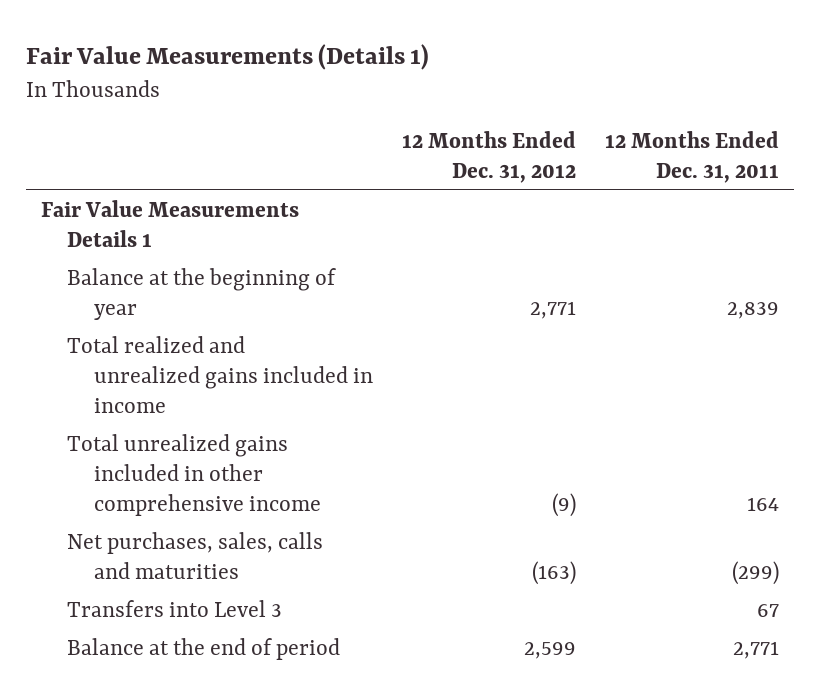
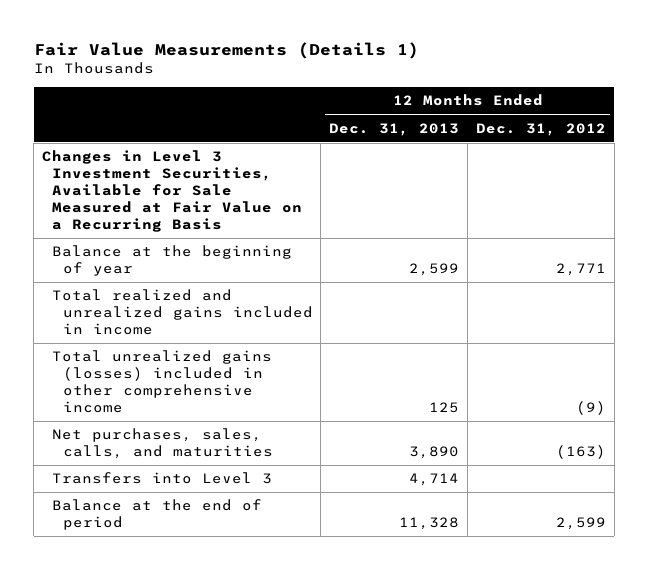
[605,130,780,183] 12 Months Ended Dec. 31, 2011 -> none
none -> [329,122,460,136] Dec. 31, 2013
[40,199,299,247] Fair Value Measurements Details 1 -> none
none -> [42,150,303,233] Changes in Level 3 Investment Securities, Available for Sale Measured at Fair Value on a Recurring Basis
[67,433,321,516] Total unrealized gains included in other comprehensive income -> [52,350,273,414] Total unrealized gains (losses) included in other comprehensive income
[67,531,324,579] Net purchases, sales, calls and maturities -> [52,428,273,460] Net purchases, sales, calls, and maturities

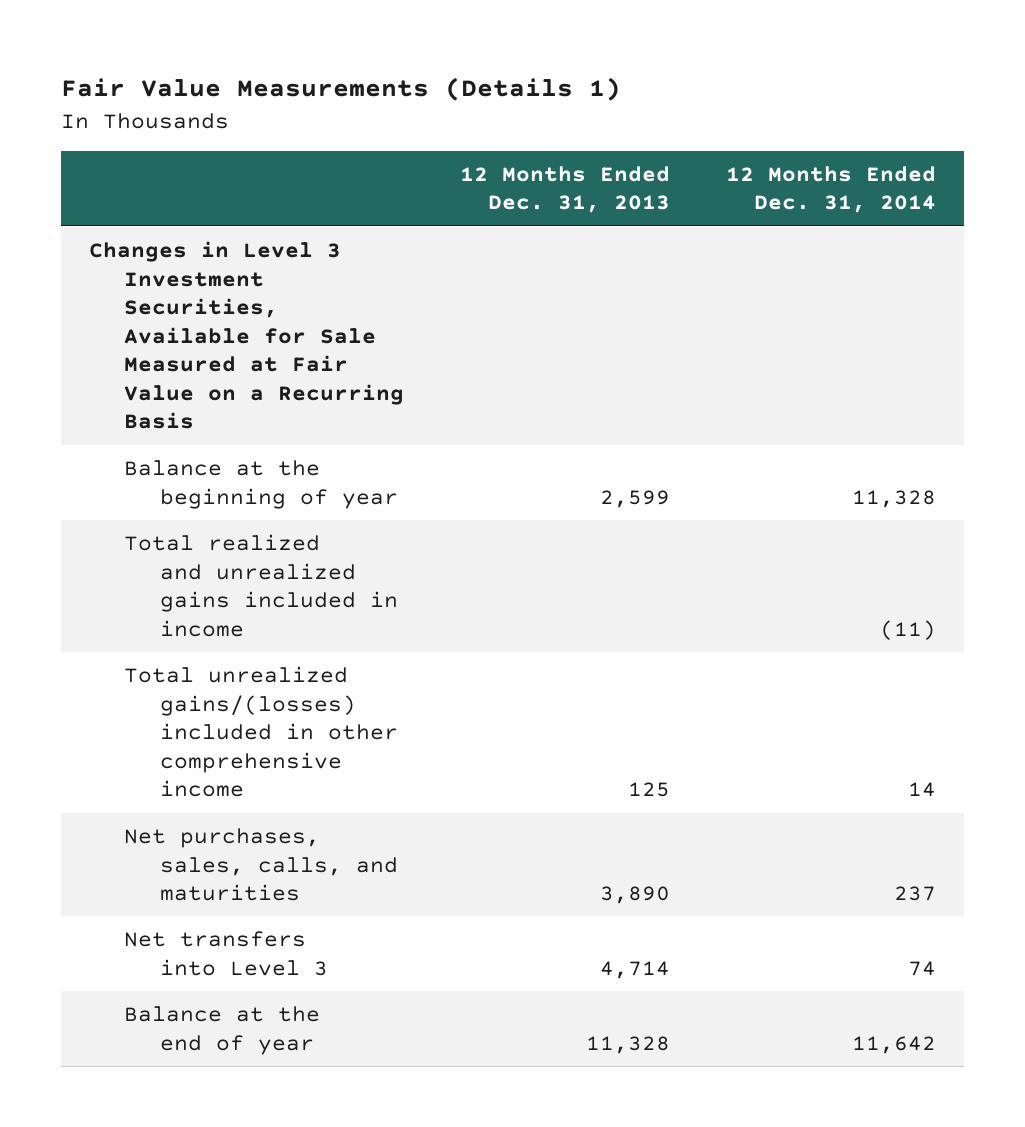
[476,122,607,136] Dec. 31, 2012 -> none
none -> [726,165,937,214] 12 Months Ended Dec. 31, 2014
[52,350,273,414] Total unrealized gains (losses) included in other comprehensive income -> [124,666,399,798] Total unrealized gains/(losses) included in other comprehensive income
[52,472,273,485] Transfers into Level 3 -> [124,931,329,976] Net transfers into Level 3
[52,499,263,531] Balance at the end of period -> [124,1006,321,1055] Balance at the end of year

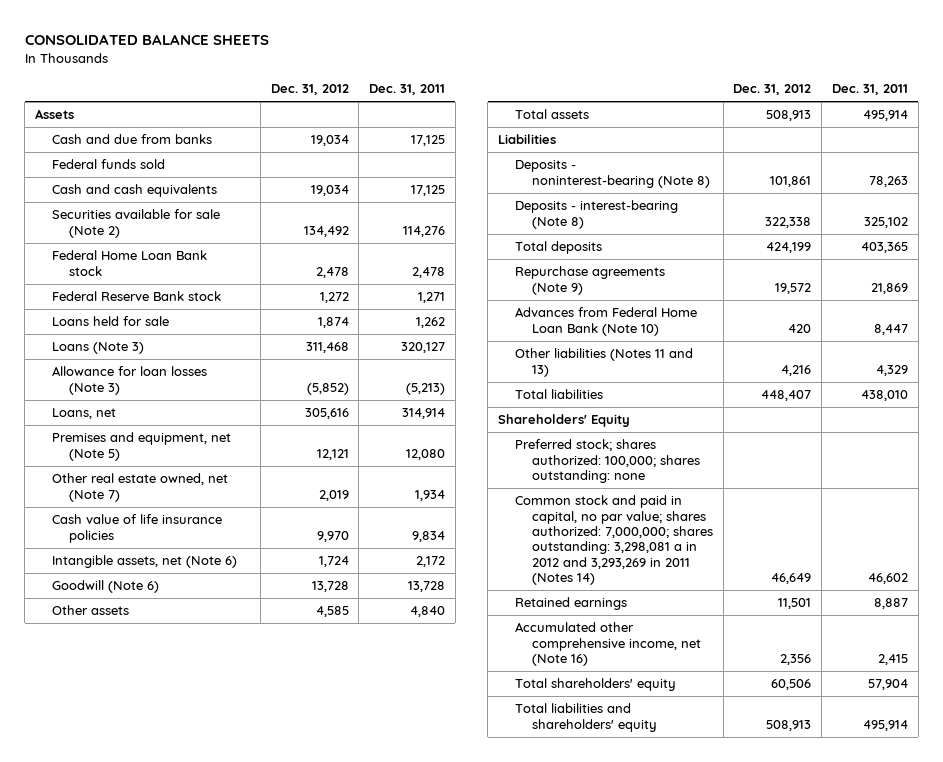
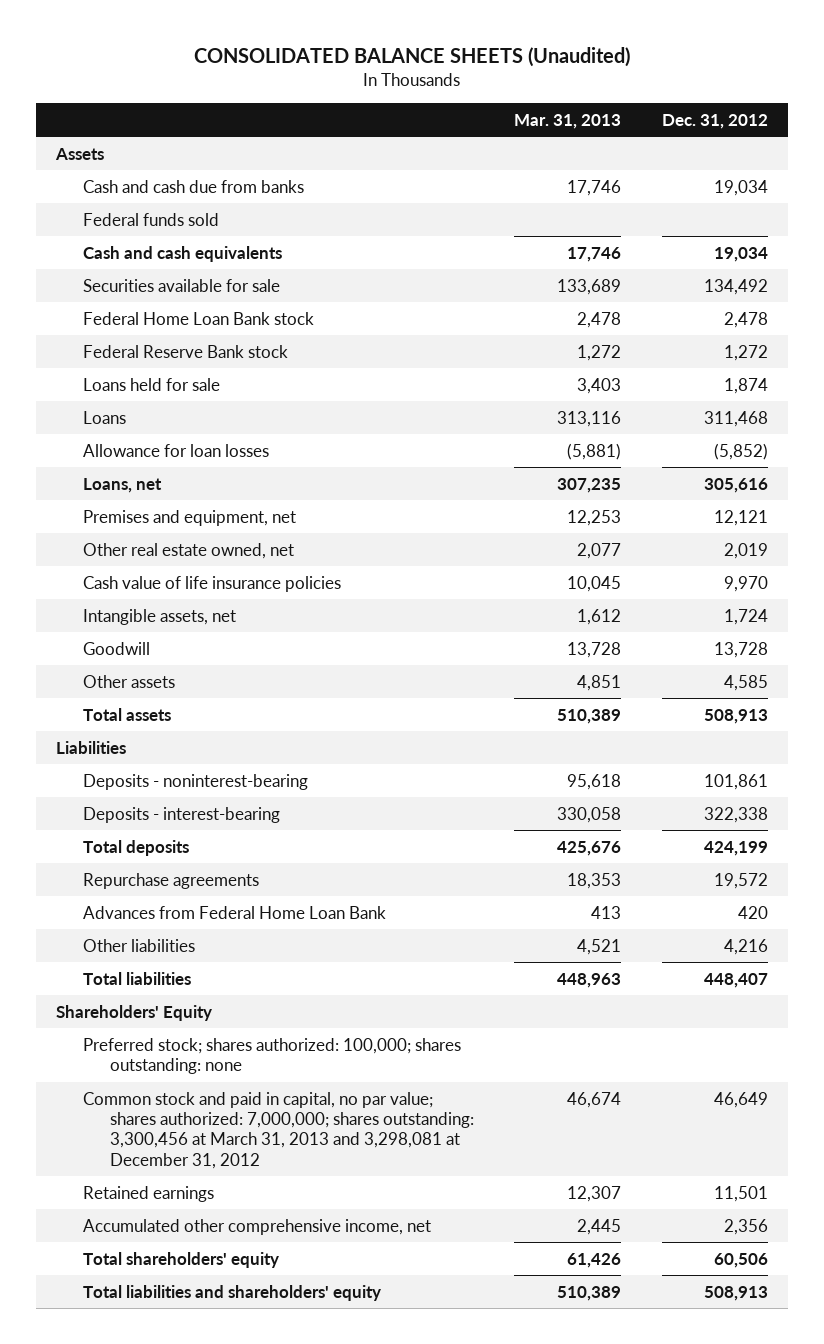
[24,34,269,46] CONSOLIDATED BALANCE SHEETS -> [194,46,631,67] CONSOLIDATED BALANCE SHEETS (Unaudited)
[369,84,446,96] Dec. 31, 2011 -> none
none -> [514,113,622,129] Mar. 31, 2013
[52,134,213,145] Cash and due from banks -> [83,179,305,193] Cash and cash due from banks
[52,209,221,238] Securities available for sale (Note 2) -> [83,278,281,292] Securities available for sale
[52,342,145,355] Loans (Note 3) -> [83,410,127,424] Loans
[52,366,208,395] Allowance for loan losses (Note 3) -> [83,443,270,457] Allowance for loan losses
[52,432,232,461] Premises and equipment, net (Note 5) -> [83,509,297,526] Premises and equipment, net
[52,473,229,502] Other real estate owned, net (Note 7) -> [83,542,295,559] Other real estate owned, net
[52,555,238,569] Intangible assets, net (Note 6) -> [83,608,237,625] Intangible assets, net
[52,580,160,594] Goodwill (Note 6) -> [83,641,151,655] Goodwill
[515,160,711,188] Deposits - noninterest-bearing (Note 8) -> [83,773,309,790] Deposits - noninterest-bearing
[515,200,679,229] Deposits - interest-bearing (Note 8) -> [83,806,281,823] Deposits - interest-bearing
[515,266,666,295] Repurchase agreements (Note 9) -> [83,872,260,889] Repurchase agreements
[515,307,698,336] Advances from Federal Home Loan Bank (Note 10) -> [83,905,387,919] Advances from Federal Home Loan Bank
[515,348,694,377] Other liabilities (Notes 11 and 13) -> [83,938,196,952] Other liabilities
[515,495,714,586] Common stock and paid in capital, no par value; shares authorized: 7,000,000; shares outstanding: 3,298,081 a in 2012 and 3,293,269 in 2011 (Notes 14) -> [83,1091,474,1169] Common stock and paid in capital, no par value; shares authorized: 7,000,000; shares outstanding: 3,300,456 at March 31, 2013 and 3,298,081 at December 31, 2012
[515,622,702,667] Accumulated other comprehensive income, net (Note 16) -> [83,1218,432,1235] Accumulated other comprehensive income, net

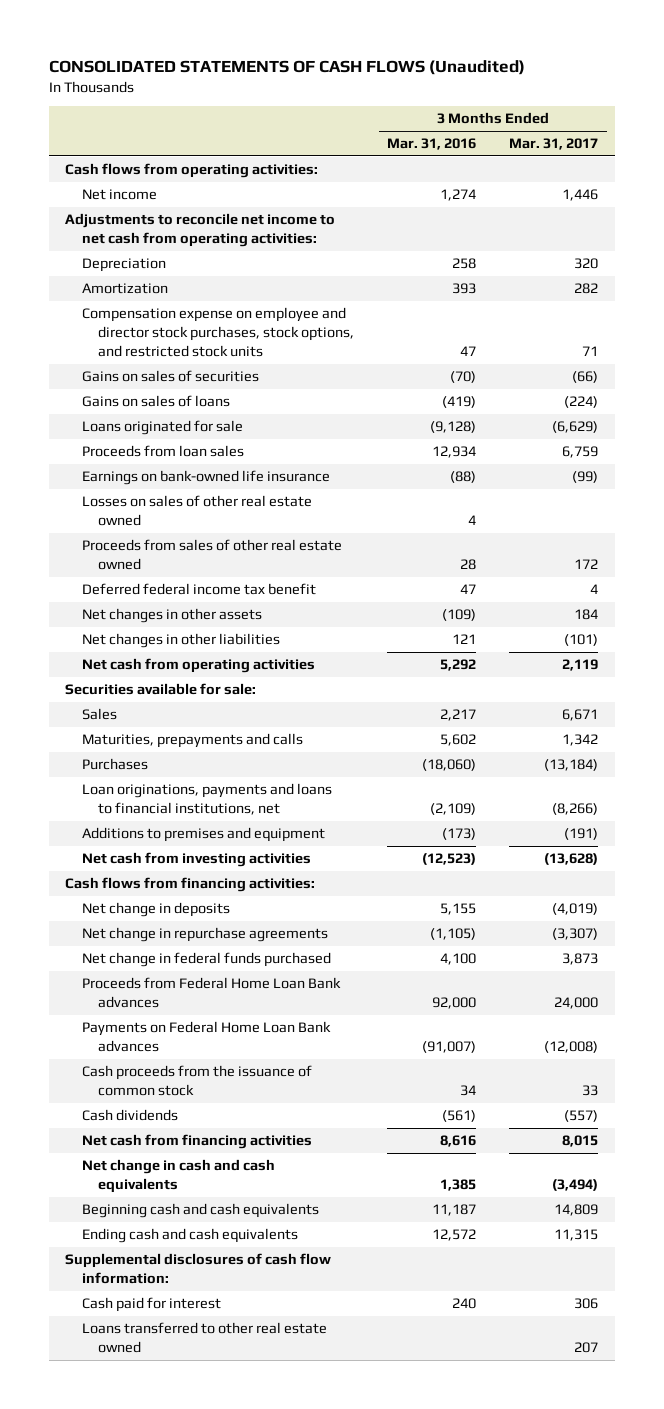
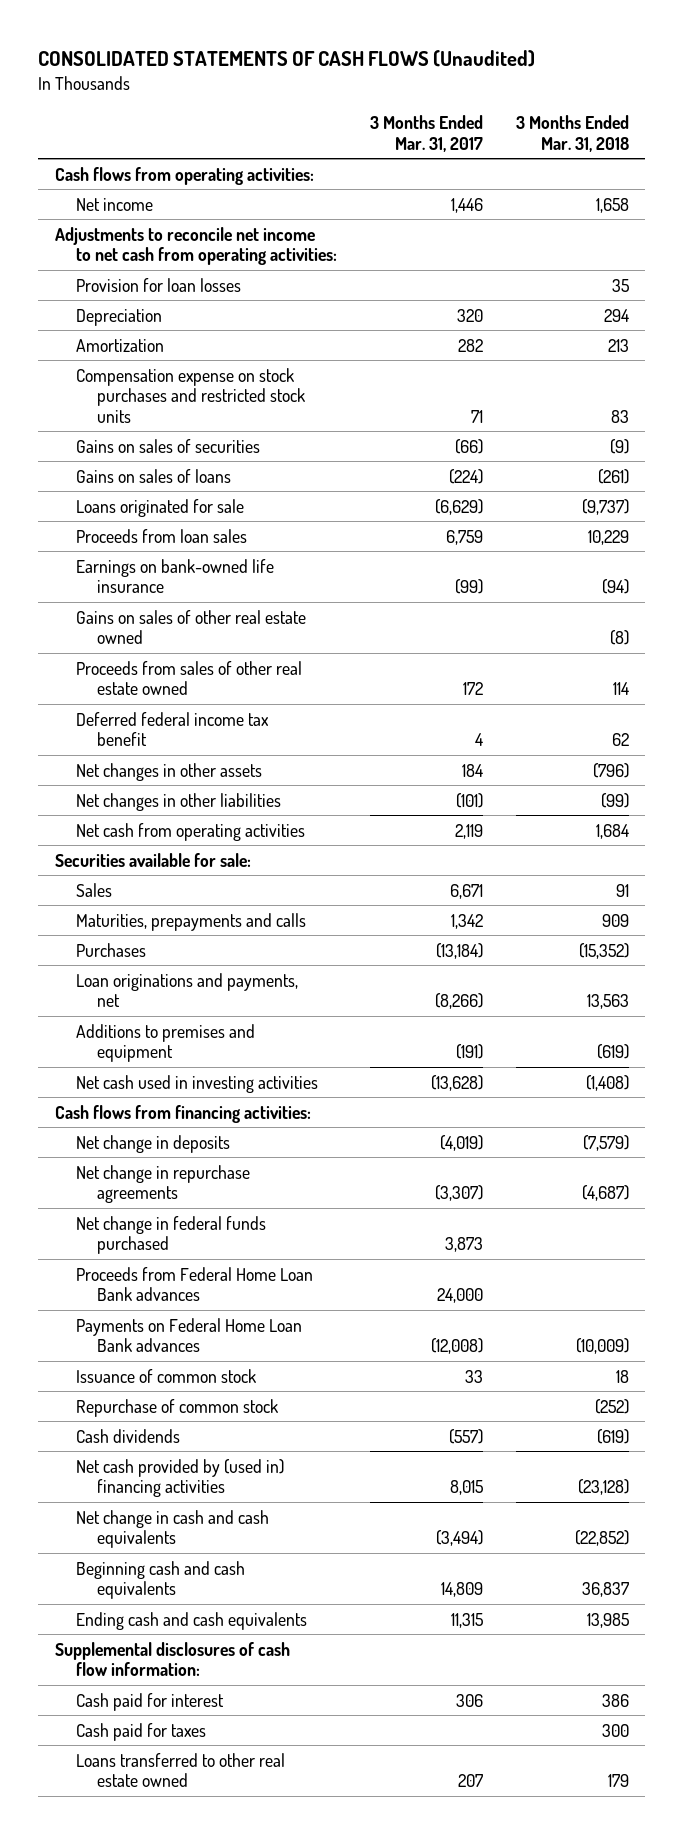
[387,138,477,151] Mar. 31, 2016 -> none
none -> [515,115,629,152] 3 Months Ended Mar. 31, 2018
none -> [75,277,241,292] Provision for loan losses
[81,307,354,358] Compensation expense on employee and director stock purchases, stock options, and restricted stock units -> [75,367,305,423] Compensation expense on stock purchases and restricted stock units
[81,495,312,527] Losses on sales of other real estate owned -> [75,609,306,645] Gains on sales of other real estate owned
[81,783,332,816] Loan originations, payments and loans to financial institutions, net -> [75,972,298,1008] Loan originations and payments, net
[81,852,311,868] Net cash from investing activities -> [75,1074,318,1093] Net cash used in investing activities
[81,1065,312,1097] Cash proceeds from the issuance of common stock -> [75,1368,256,1383] Issuance of common stock
none -> [75,1398,278,1417] Repurchase of common stock
[81,1134,312,1150] Net cash from financing activities -> [75,1458,284,1498] Net cash provided by (used in) financing activities
none -> [75,1722,206,1741] Cash paid for taxes

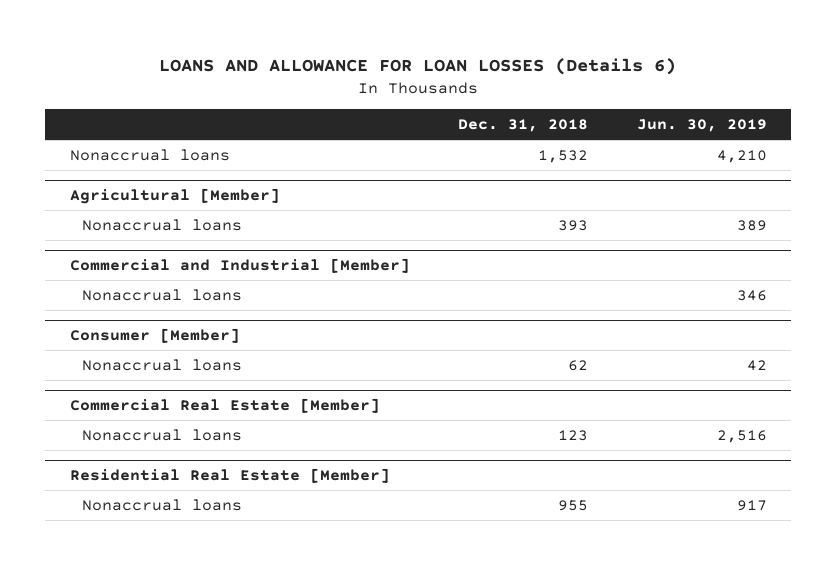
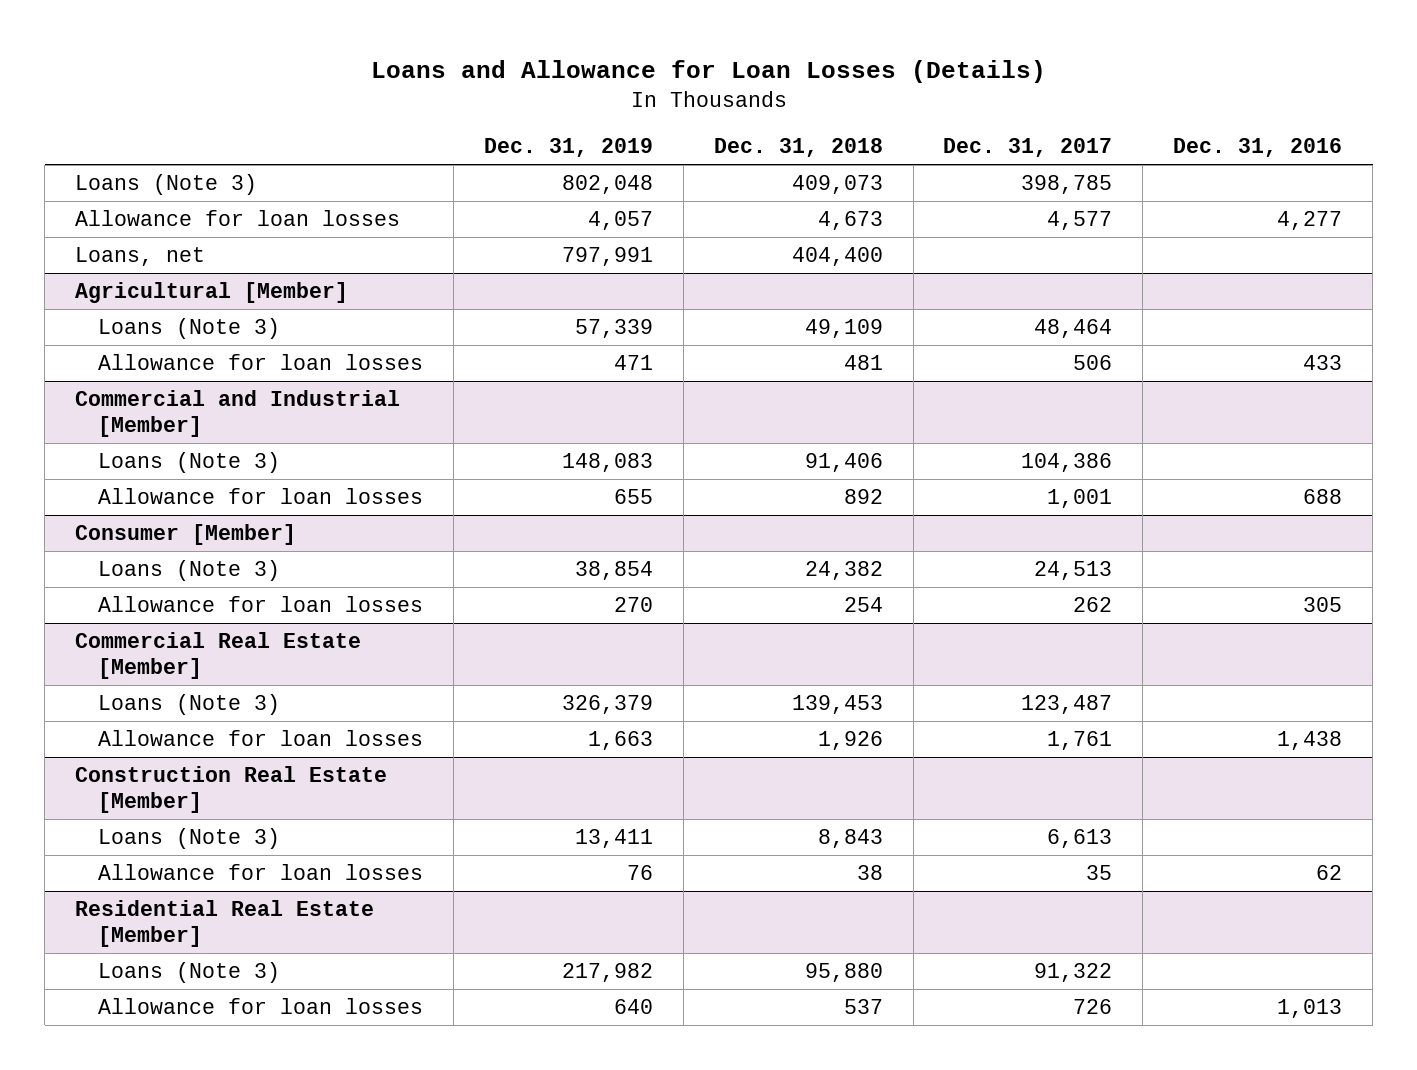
[159,57,677,75] LOANS AND ALLOWANCE FOR LOAN LOSSES (Details 6) -> [370,59,1046,83] Loans and Allowance for Loan Losses (Details)
[636,119,767,133] Jun. 30, 2019 -> none
none -> [483,138,653,158] Dec. 31, 2019
none -> [943,138,1113,158] Dec. 31, 2017
none -> [1173,138,1343,158] Dec. 31, 2016
[69,148,230,161] Nonaccrual loans -> none
none -> [75,174,258,196] Loans (Note 3)
none -> [75,210,401,227] Allowance for loan losses
none -> [75,247,206,267] Loans, net
[81,218,242,231] Nonaccrual loans -> none
none -> [98,318,281,340] Loans (Note 3)
none -> [98,354,424,371] Allowance for loan losses
[81,288,242,301] Nonaccrual loans -> none
none -> [98,452,281,474] Loans (Note 3)
none -> [98,488,424,505] Allowance for loan losses
[81,358,242,371] Nonaccrual loans -> none
none -> [98,560,281,582] Loans (Note 3)
none -> [98,596,424,613] Allowance for loan losses
[81,428,242,441] Nonaccrual loans -> none
none -> [98,694,281,716] Loans (Note 3)
none -> [98,730,424,747] Allowance for loan losses
none -> [75,766,388,814] Construction Real Estate [Member]
none -> [98,828,281,850] Loans (Note 3)
none -> [98,864,424,881] Allowance for loan losses
[81,498,242,511] Nonaccrual loans -> none
none -> [98,962,281,984] Loans (Note 3)
none -> [98,998,424,1015] Allowance for loan losses

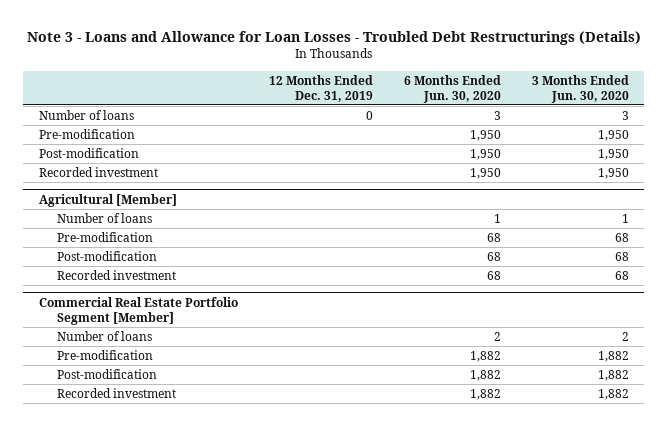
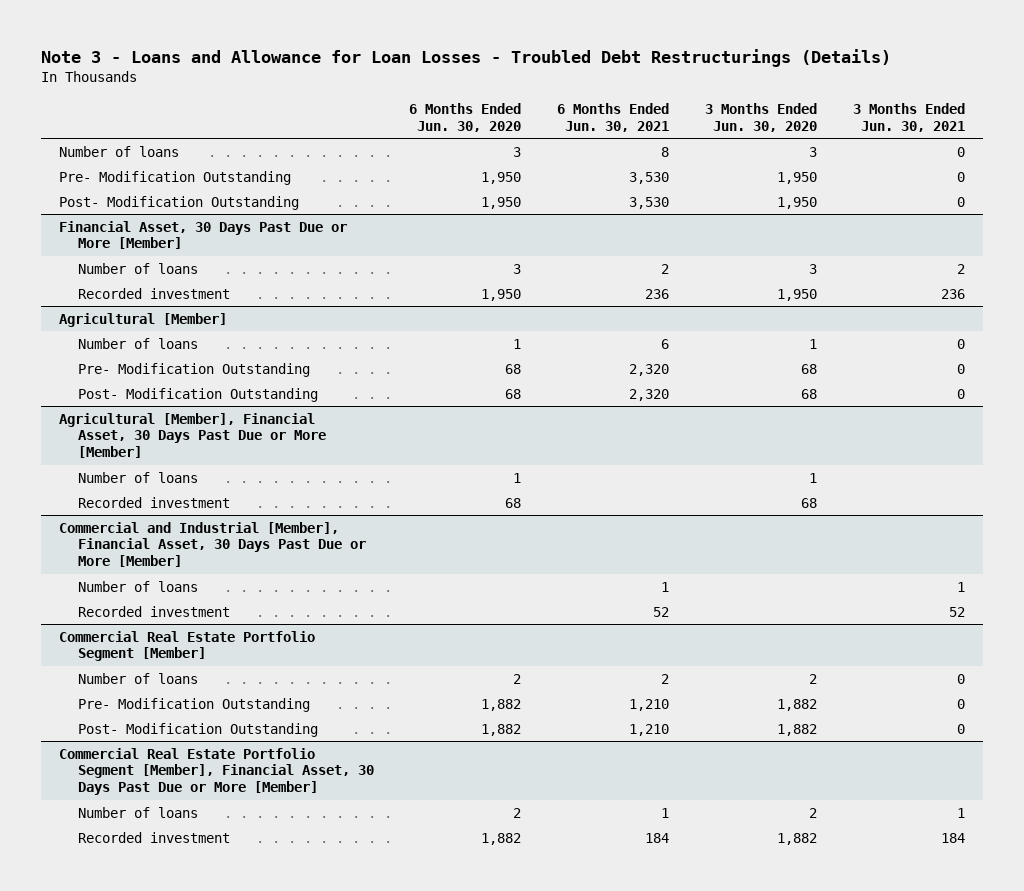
[268,74,373,102] 12 Months Ended Dec. 31, 2019 -> none
none -> [557,103,670,133] 6 Months Ended Jun. 30, 2021
none -> [852,103,965,133] 3 Months Ended Jun. 30, 2021
[38,128,135,139] Pre-modification -> [58,170,291,185] Pre- Modification Outstanding
[38,147,139,158] Post-modification -> [58,195,299,210] Post- Modification Outstanding
none -> [58,220,347,250] Financial Asset, 30 Days Past Due or More [Member]
none -> [77,262,198,274] Number of loans
[57,231,154,242] Pre-modification -> [77,362,310,377] Pre- Modification Outstanding
[57,250,158,261] Post-modification -> [77,387,318,402] Post- Modification Outstanding
none -> [58,412,326,459] Agricultural [Member], Financial Asset, 30 Days Past Due or More [Member]
none -> [77,471,198,483] Number of loans
none -> [58,521,366,568] Commercial and Industrial [Member], Financial Asset, 30 Days Past Due or More [Member]
none -> [77,580,198,592] Number of loans
none -> [77,605,230,617] Recorded investment
[57,349,154,360] Pre-modification -> [77,697,310,712] Pre- Modification Outstanding
[57,368,158,379] Post-modification -> [77,722,318,737] Post- Modification Outstanding
none -> [58,747,374,796] Commercial Real Estate Portfolio Segment [Member], Financial Asset, 30 Days Past Due or More [Member]
none -> [77,806,198,818] Number of loans

